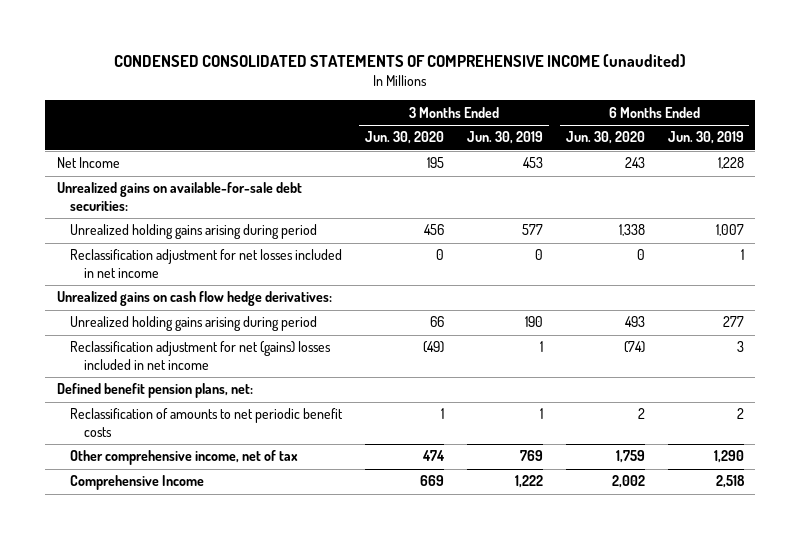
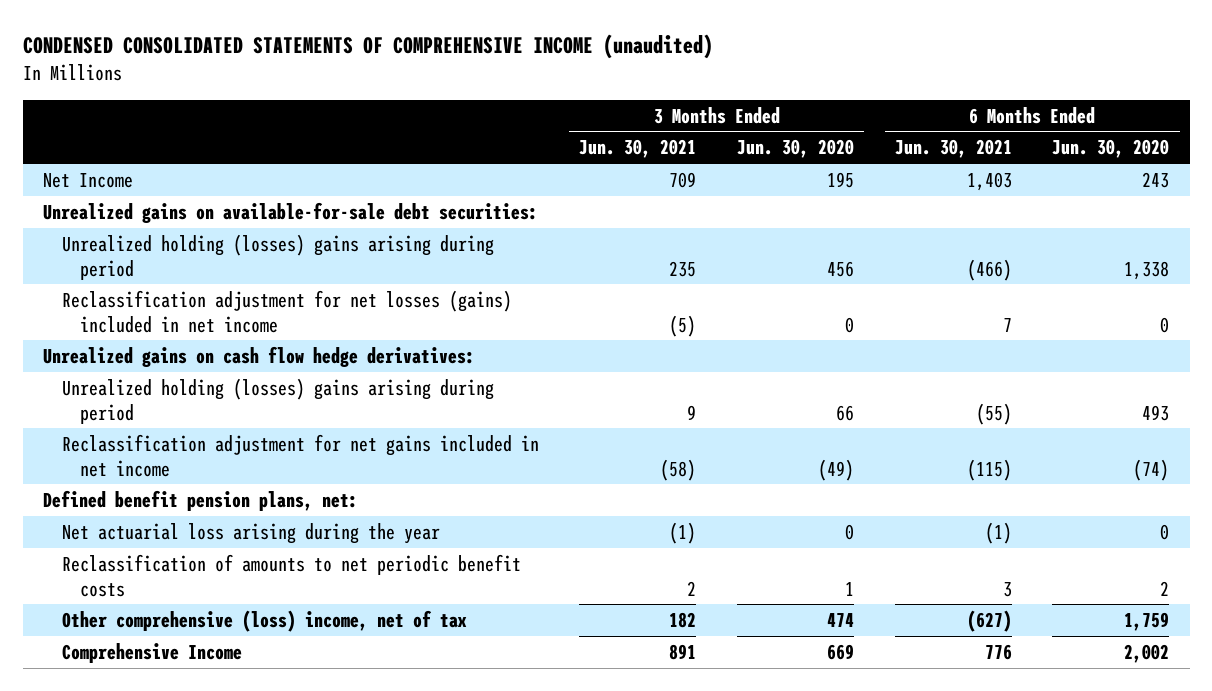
[466,131,543,145] Jun. 30, 2019 -> none
[667,131,744,145] Jun. 30, 2019 -> none
none -> [579,139,697,159] Jun. 30, 2021
none -> [894,139,1012,159] Jun. 30, 2021
[70,224,318,240] Unrealized holding gains arising during period -> [61,233,494,280] Unrealized holding (losses) gains arising during period
[70,249,343,279] Reclassification adjustment for net losses included in net income -> [61,289,512,333] Reclassification adjustment for net losses (gains) included in net income
[70,316,318,332] Unrealized holding gains arising during period -> [61,377,494,424] Unrealized holding (losses) gains arising during period
[70,341,332,371] Reclassification adjustment for net (gains) losses included in net income -> [61,433,539,477] Reclassification adjustment for net gains included in net income
none -> [61,522,440,544] Net actuarial loss arising during the year
[70,450,299,466] Other comprehensive income, net of tax -> [61,609,467,632] Other comprehensive (loss) income, net of tax

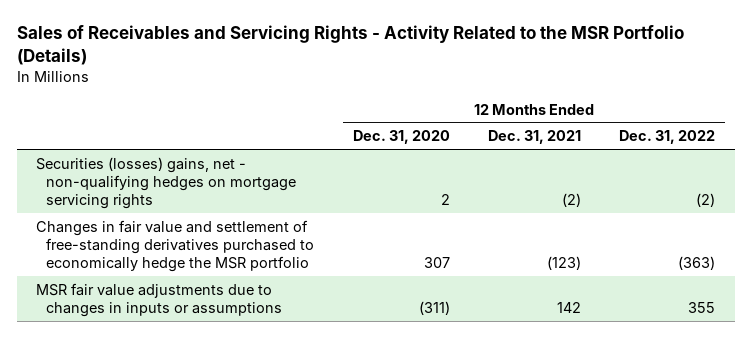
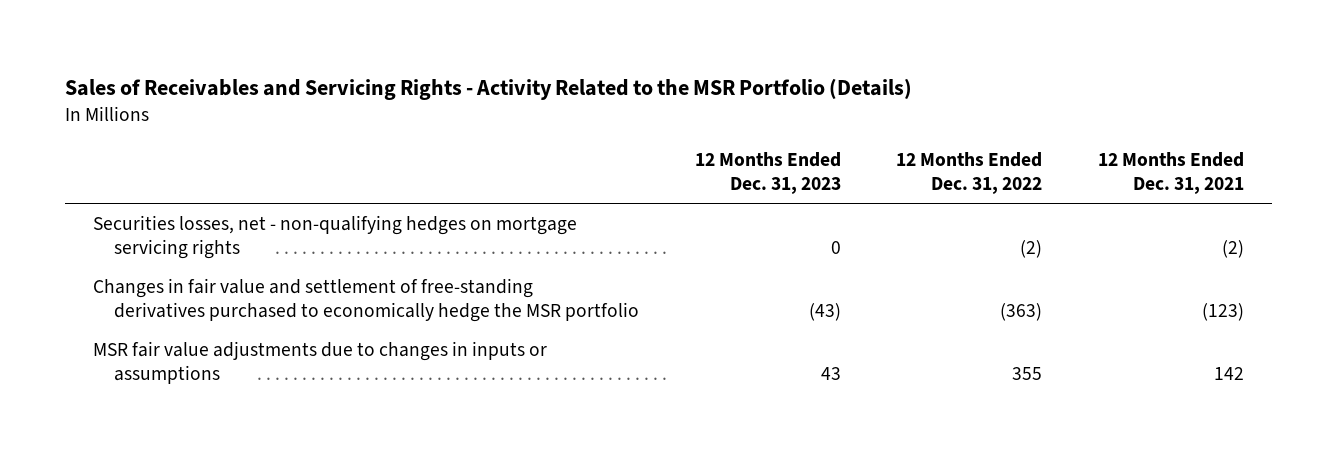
[352,130,450,145] Dec. 31, 2020 -> none
none -> [694,152,841,195] 12 Months Ended Dec. 31, 2023
[35,156,297,210] Securities (losses) gains, net - non-qualifying hedges on mortgage servicing rights -> [93,214,578,259] Securities losses, net - non-qualifying hedges on mortgage servicing rights

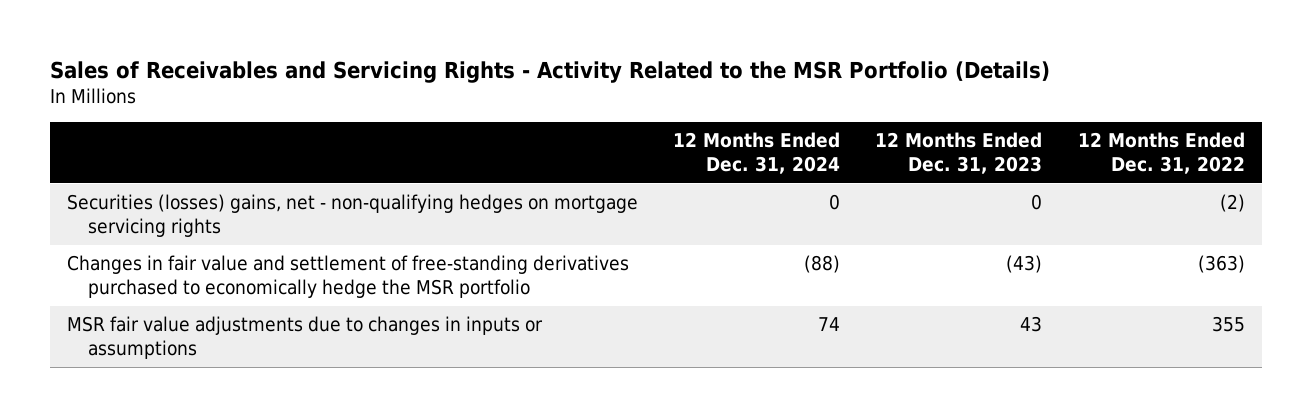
[1097,152,1244,195] 12 Months Ended Dec. 31, 2021 -> none
none -> [673,132,841,174] 12 Months Ended Dec. 31, 2024
[93,214,578,259] Securities losses, net - non-qualifying hedges on mortgage servicing rights -> [67,194,639,237] Securities (losses) gains, net - non-qualifying hedges on mortgage servicing rights

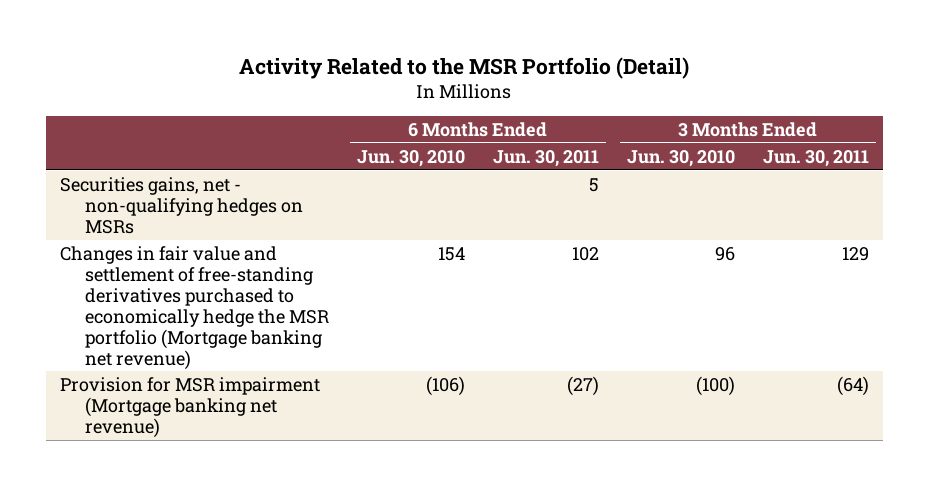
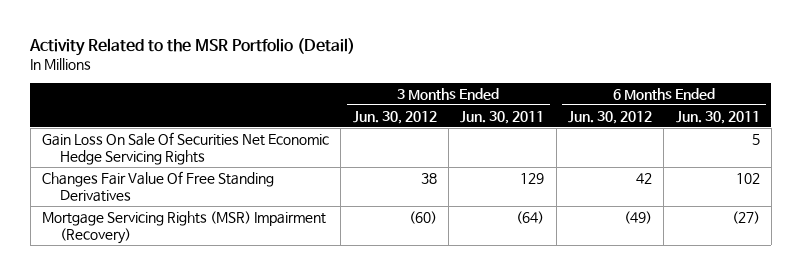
[356,149,465,167] Jun. 30, 2010 -> none
[626,149,735,167] Jun. 30, 2010 -> none
none -> [352,110,437,124] Jun. 30, 2012
none -> [567,110,652,124] Jun. 30, 2012
[59,176,303,234] Securities gains, net - non-qualifying hedges on MSRs -> [41,131,329,166] Gain Loss On Sale Of Securities Net Economic Hedge Servicing Rights
[59,245,329,370] Changes in fair value and settlement of free-standing derivatives purchased to economically hedge the MSR portfolio (Mortgage banking net revenue) -> [41,170,274,203] Changes Fair Value Of Free Standing Derivatives
[59,376,320,438] Provision for MSR impairment (Mortgage banking net revenue) -> [41,210,326,245] Mortgage Servicing Rights (MSR) Impairment (Recovery)

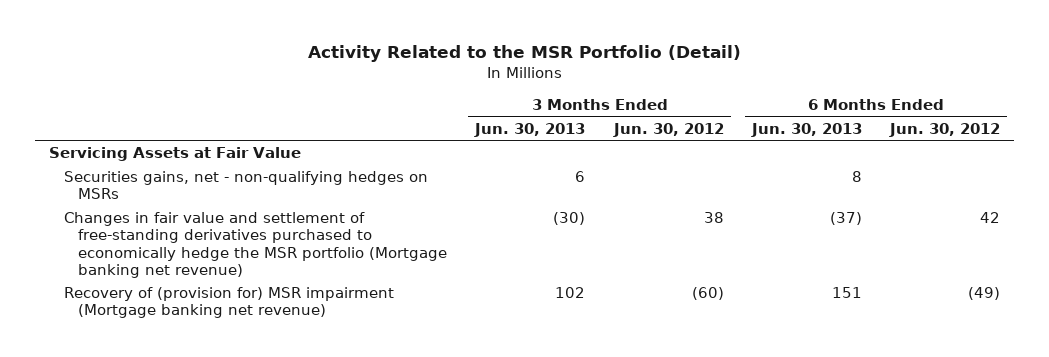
[460,110,545,124] Jun. 30, 2011 -> none
[675,110,760,124] Jun. 30, 2011 -> none
none -> [474,122,586,137] Jun. 30, 2013
none -> [750,122,862,137] Jun. 30, 2013
none -> [49,147,302,162] Servicing Assets at Fair Value
[41,131,329,166] Gain Loss On Sale Of Securities Net Economic Hedge Servicing Rights -> [63,171,428,200] Securities gains, net - non-qualifying hedges on MSRs
[41,170,274,203] Changes Fair Value Of Free Standing Derivatives -> [63,212,448,278] Changes in fair value and settlement of free-standing derivatives purchased to economically hedge the MSR portfolio (Mortgage banking net revenue)
[41,210,326,245] Mortgage Servicing Rights (MSR) Impairment (Recovery) -> [63,287,394,319] Recovery of (provision for) MSR impairment (Mortgage banking net revenue)

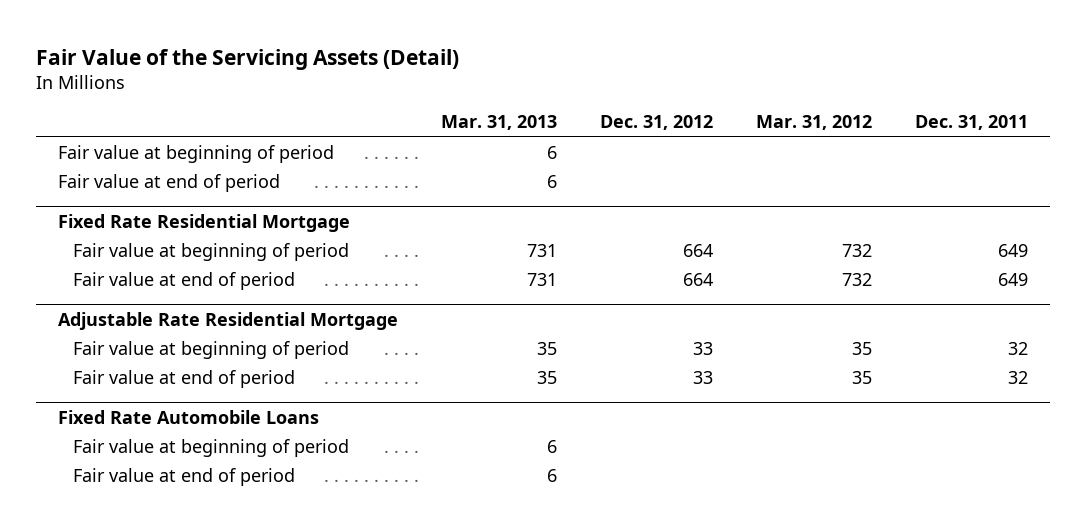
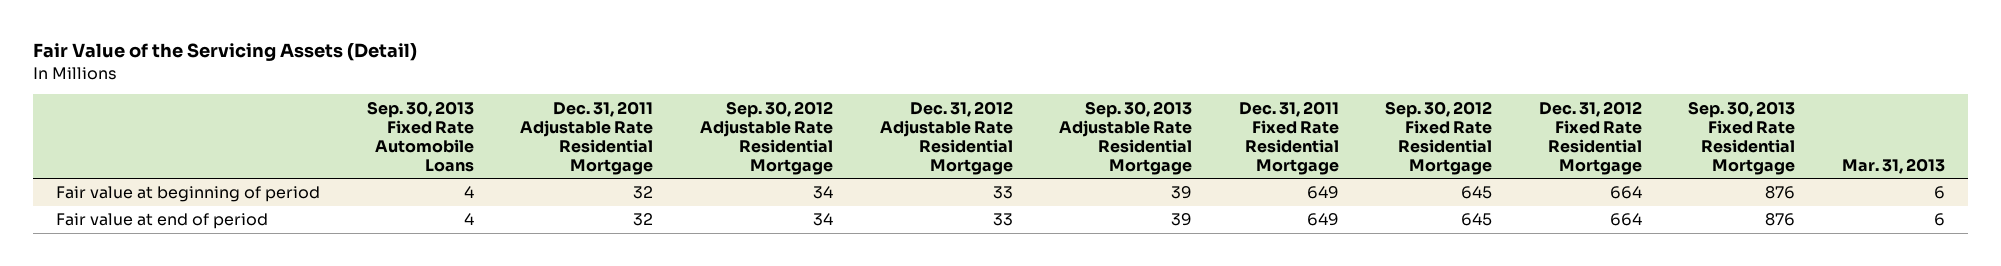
[600,115,714,131] Dec. 31, 2012 -> none
[756,115,873,131] Mar. 31, 2012 -> none
[915,115,1029,131] Dec. 31, 2011 -> none
none -> [366,100,474,172] Sep. 30, 2013 Fixed Rate Automobile Loans
none -> [520,100,654,175] Dec. 31, 2011 Adjustable Rate Residential Mortgage
none -> [699,100,833,175] Sep. 30, 2012 Adjustable Rate Residential Mortgage
none -> [879,100,1013,175] Dec. 31, 2012 Adjustable Rate Residential Mortgage
none -> [1059,100,1193,175] Sep. 30, 2013 Adjustable Rate Residential Mortgage
none -> [1238,100,1339,175] Dec. 31, 2011 Fixed Rate Residential Mortgage
none -> [1385,100,1493,175] Sep. 30, 2012 Fixed Rate Residential Mortgage
none -> [1538,100,1642,175] Dec. 31, 2012 Fixed Rate Residential Mortgage
none -> [1688,100,1796,175] Sep. 30, 2013 Fixed Rate Residential Mortgage
[57,213,350,232] Fixed Rate Residential Mortgage -> none
[72,243,349,262] Fair value at beginning of period -> none
[72,272,295,291] Fair value at end of period -> none
[57,311,398,330] Adjustable Rate Residential Mortgage -> none
[72,341,349,360] Fair value at beginning of period -> none
[72,370,295,389] Fair value at end of period -> none
[57,409,319,424] Fixed Rate Automobile Loans -> none
[72,439,349,458] Fair value at beginning of period -> none
[72,468,295,487] Fair value at end of period -> none

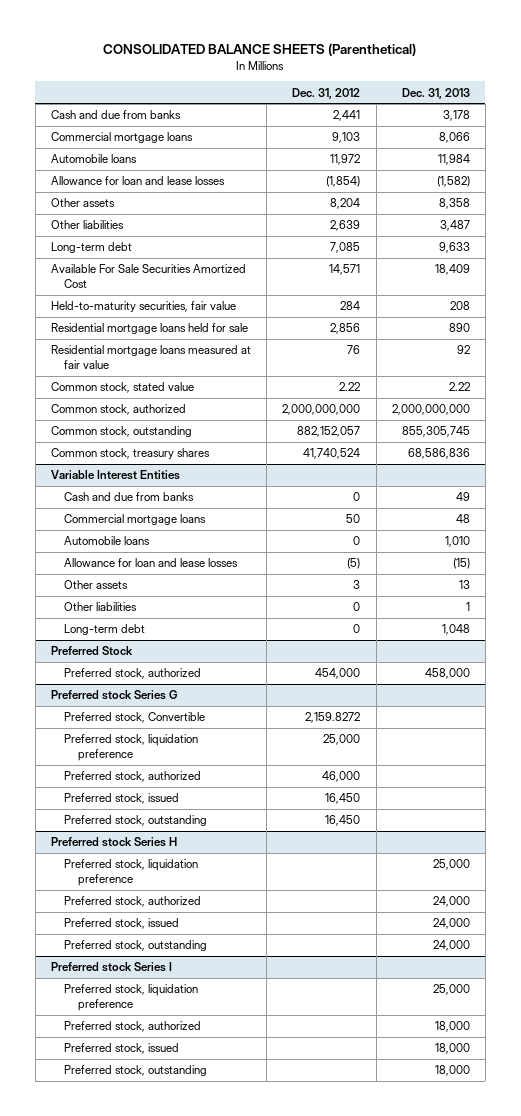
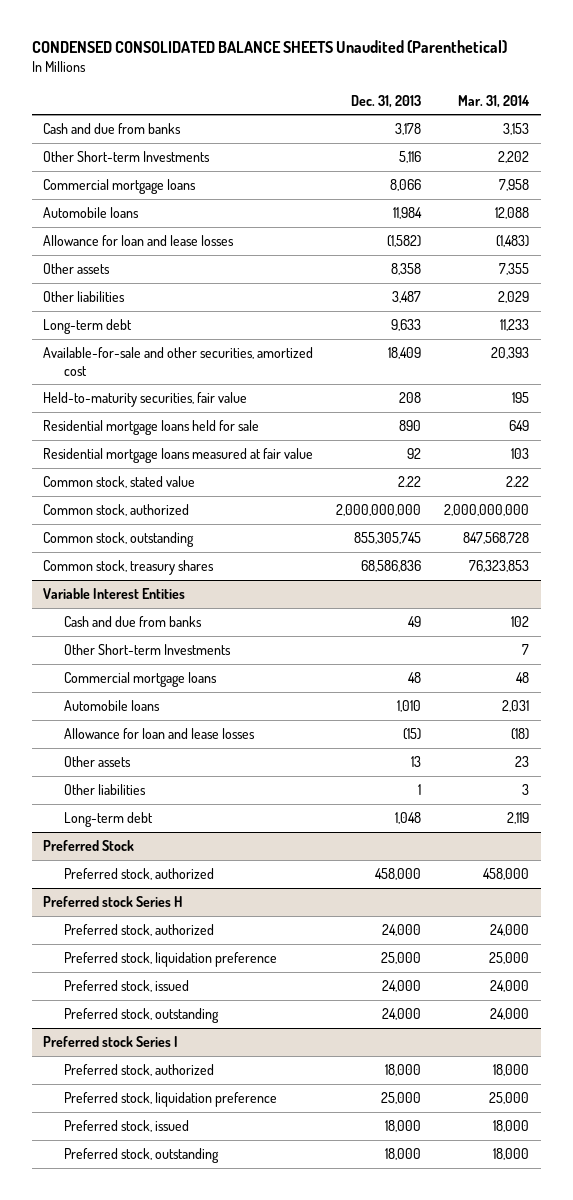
[103,42,417,56] CONSOLIDATED BALANCE SHEETS (Parenthetical) -> [31,40,507,54] CONDENSED CONSOLIDATED BALANCE SHEETS Unaudited (Parenthetical)
[292,87,361,99] Dec. 31, 2012 -> none
none -> [458,94,531,108] Mar. 31, 2014
none -> [43,150,211,162] Other Short-term Investments
[51,264,247,288] Available For Sale Securities Amortized Cost -> [43,346,314,376] Available-for-sale and other securities, amortized cost
none -> [63,643,231,655] Other Short-term Investments
[51,690,178,701] Preferred stock Series G -> none
[64,712,206,724] Preferred stock, Convertible -> none
[64,734,199,761] Preferred stock, liquidation preference -> none
[64,771,202,783] Preferred stock, authorized -> none
[64,793,180,805] Preferred stock, issued -> none
[64,815,208,827] Preferred stock, outstanding -> none
[64,859,199,886] Preferred stock, liquidation preference -> [63,951,277,967] Preferred stock, liquidation preference
[64,984,199,1011] Preferred stock, liquidation preference -> [63,1091,277,1107] Preferred stock, liquidation preference

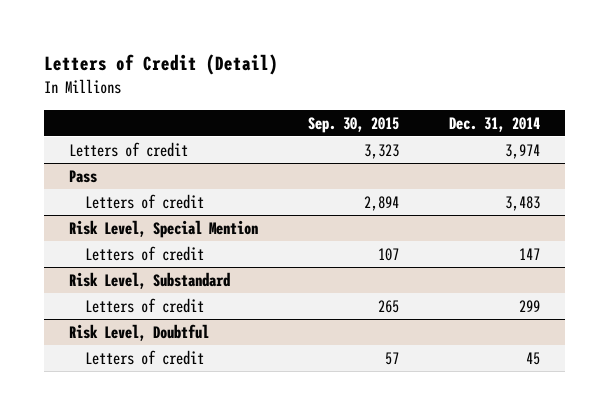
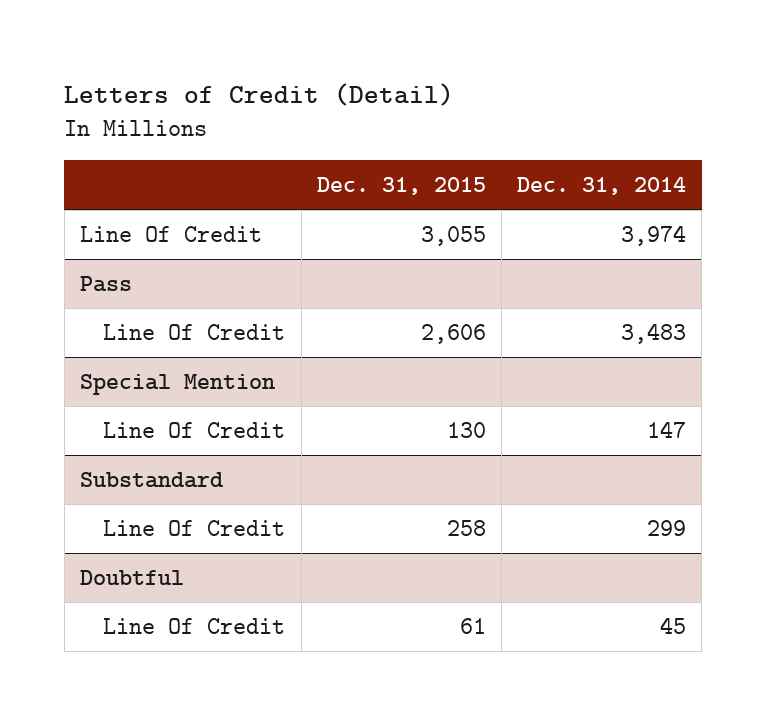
[308,116,400,133] Sep. 30, 2015 -> none
none -> [316,177,486,196] Dec. 31, 2015
[69,141,189,157] Letters of credit -> [80,226,263,243] Line Of Credit
[85,193,205,209] Letters of credit -> [103,324,286,341] Line Of Credit
[69,219,259,238] Risk Level, Special Mention -> [80,374,276,396] Special Mention
[85,245,205,261] Letters of credit -> [103,422,286,439] Line Of Credit
[69,271,231,289] Risk Level, Substandard -> [80,472,225,489] Substandard
[85,297,205,313] Letters of credit -> [103,520,286,537] Line Of Credit
[69,323,210,341] Risk Level, Doubtful -> [80,570,185,586] Doubtful
[85,349,205,365] Letters of credit -> [103,618,286,635] Line Of Credit

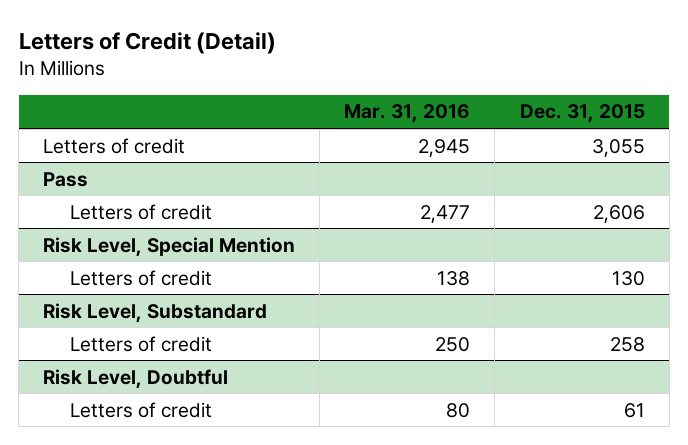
[517,177,687,196] Dec. 31, 2014 -> none
none -> [344,104,471,124] Mar. 31, 2016
[80,226,263,243] Line Of Credit -> [43,137,186,154] Letters of credit
[103,324,286,341] Line Of Credit -> [70,203,213,220] Letters of credit
[80,374,276,396] Special Mention -> [43,236,296,257] Risk Level, Special Mention
[103,422,286,439] Line Of Credit -> [70,269,213,286] Letters of credit
[80,472,225,489] Substandard -> [43,302,268,323] Risk Level, Substandard
[103,520,286,537] Line Of Credit -> [70,335,213,352] Letters of credit
[80,570,185,586] Doubtful -> [43,368,229,389] Risk Level, Doubtful
[103,618,286,635] Line Of Credit -> [70,401,213,418] Letters of credit

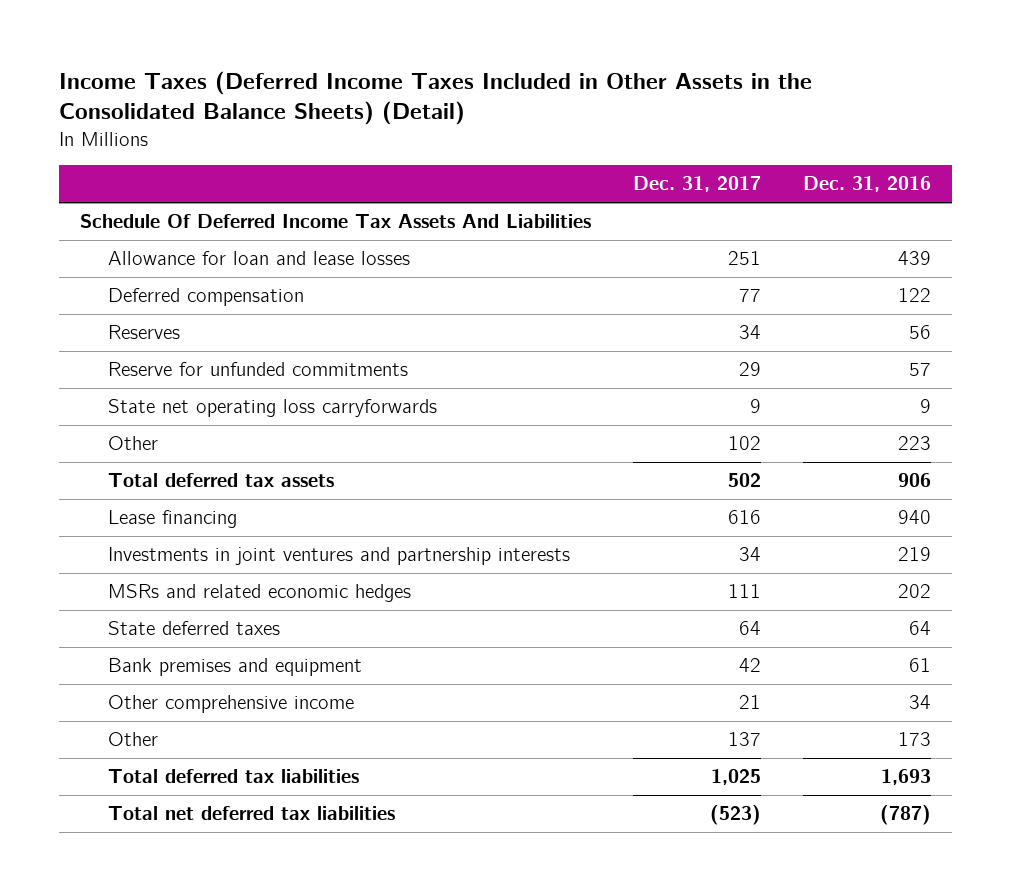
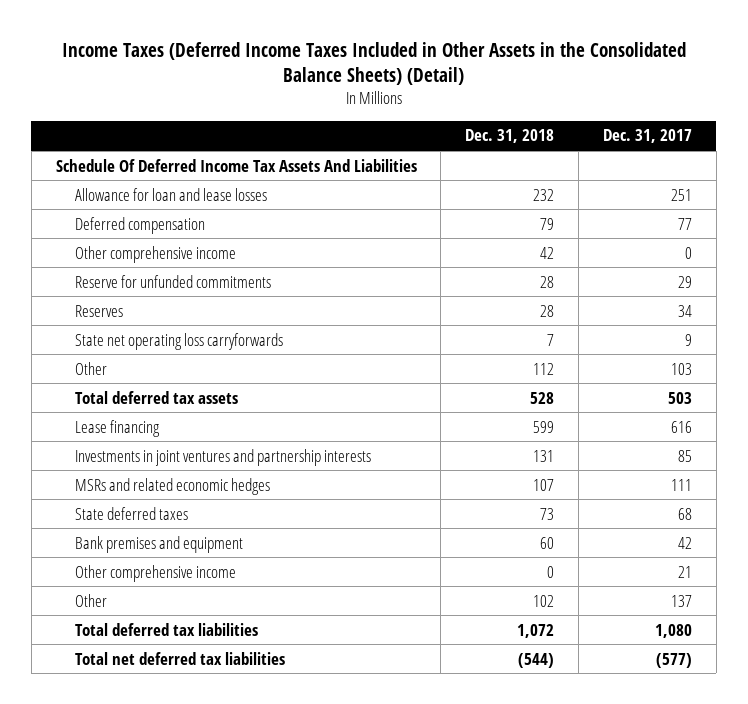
[802,176,931,193] Dec. 31, 2016 -> none
none -> [465,129,555,144] Dec. 31, 2018
none -> [75,245,237,263] Other comprehensive income
[107,325,180,340] Reserves -> [75,304,124,317] Reserves
[727,436,761,451] 102 -> [671,362,693,375] 103
[727,473,761,488] 502 -> [668,391,693,404] 503
[738,547,761,562] 34 -> [678,449,693,462] 85
[738,621,761,636] 64 -> [678,507,693,520] 68
[710,769,761,786] 1,025 -> [655,623,693,638] 1,080
[709,805,761,826] (523) -> [656,652,693,668] (577)

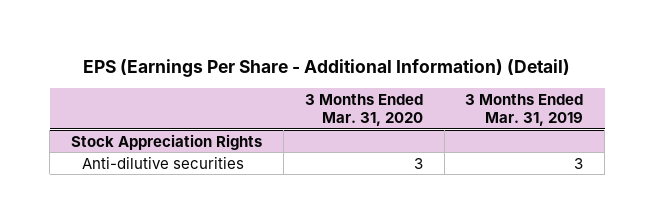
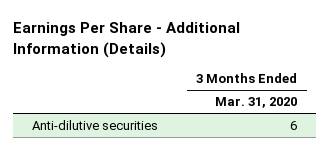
[83,59,571,78] EPS (Earnings Per Share - Additional Information) (Detail) -> [13,22,241,58] Earnings Per Share - Additional Information (Details)
[465,94,584,127] 3 Months Ended Mar. 31, 2019 -> none
[71,133,263,150] Stock Appreciation Rights -> none
[413,157,423,169] 3 -> [290,121,298,131] 6

